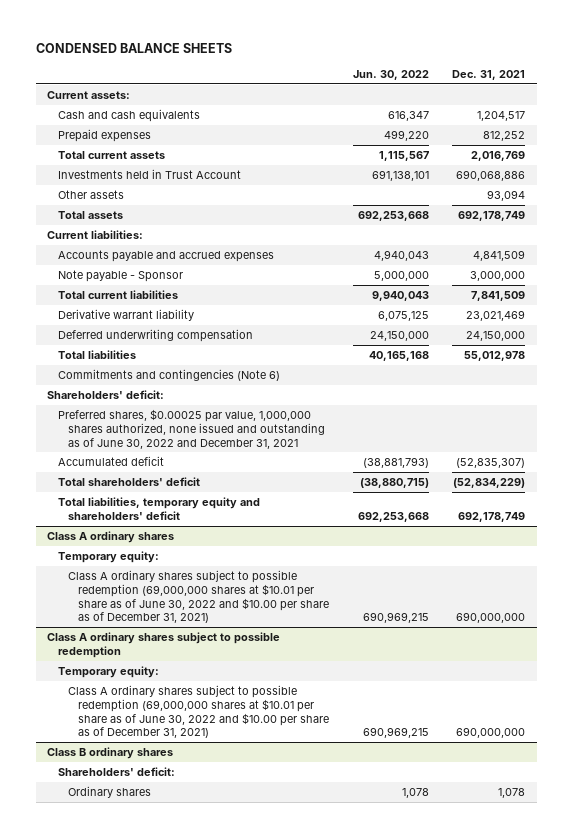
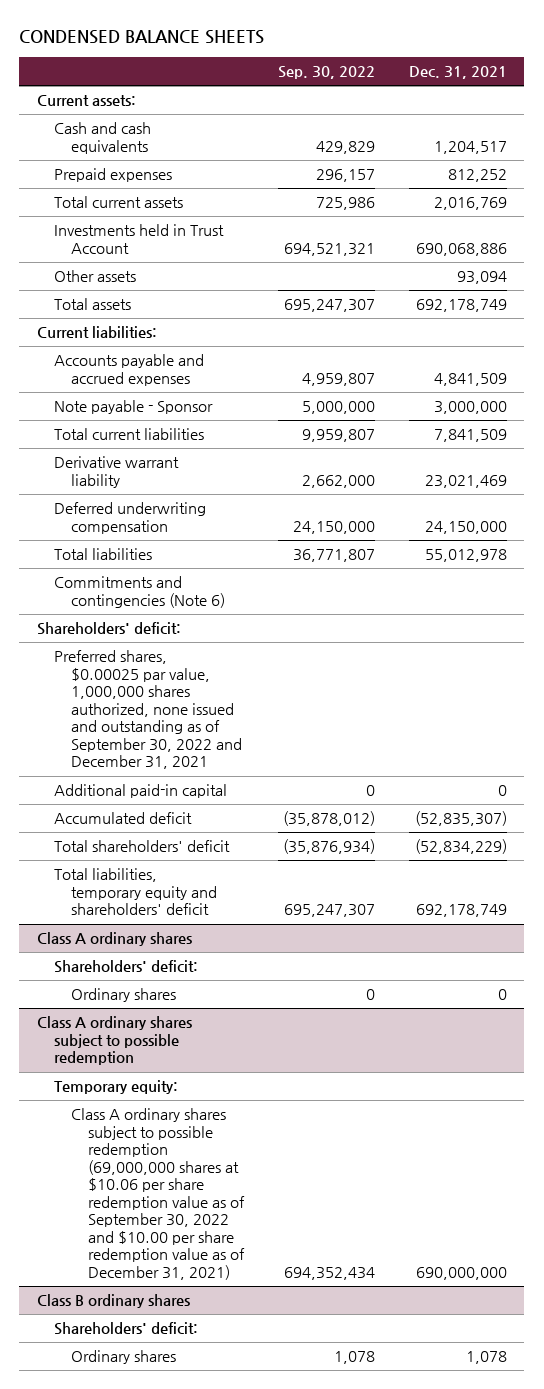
[352,69,429,80] Jun. 30, 2022 -> none
none -> [278,66,376,80] Sep. 30, 2022
[57,409,325,449] Preferred shares, $0.00025 par value, 1,000,000 shares authorized, none issued and outstanding as of June 30, 2022 and December 31, 2021 -> [53,650,242,770] Preferred shares, $0.00025 par value, 1,000,000 shares authorized, none issued and outstanding as of September 30, 2022 and December 31, 2021
none -> [53,784,227,799] Additional paid-in capital
[57,551,159,564] Temporary equity: -> none
[67,570,330,624] Class A ordinary shares subject to possible redemption (69,000,000 shares at $10.01 per share as of June 30, 2022 and $10.00 per share as of December 31, 2021) -> none
none -> [53,960,198,974] Shareholders' deficit:
none -> [70,988,176,1003] Ordinary shares
[67,685,330,739] Class A ordinary shares subject to possible redemption (69,000,000 shares at $10.01 per share as of June 30, 2022 and $10.00 per share as of December 31, 2021) -> [70,1108,246,1281] Class A ordinary shares subject to possible redemption (69,000,000 shares at $10.06 per share redemption value as of September 30, 2022 and $10.00 per share redemption value as of December 31, 2021)

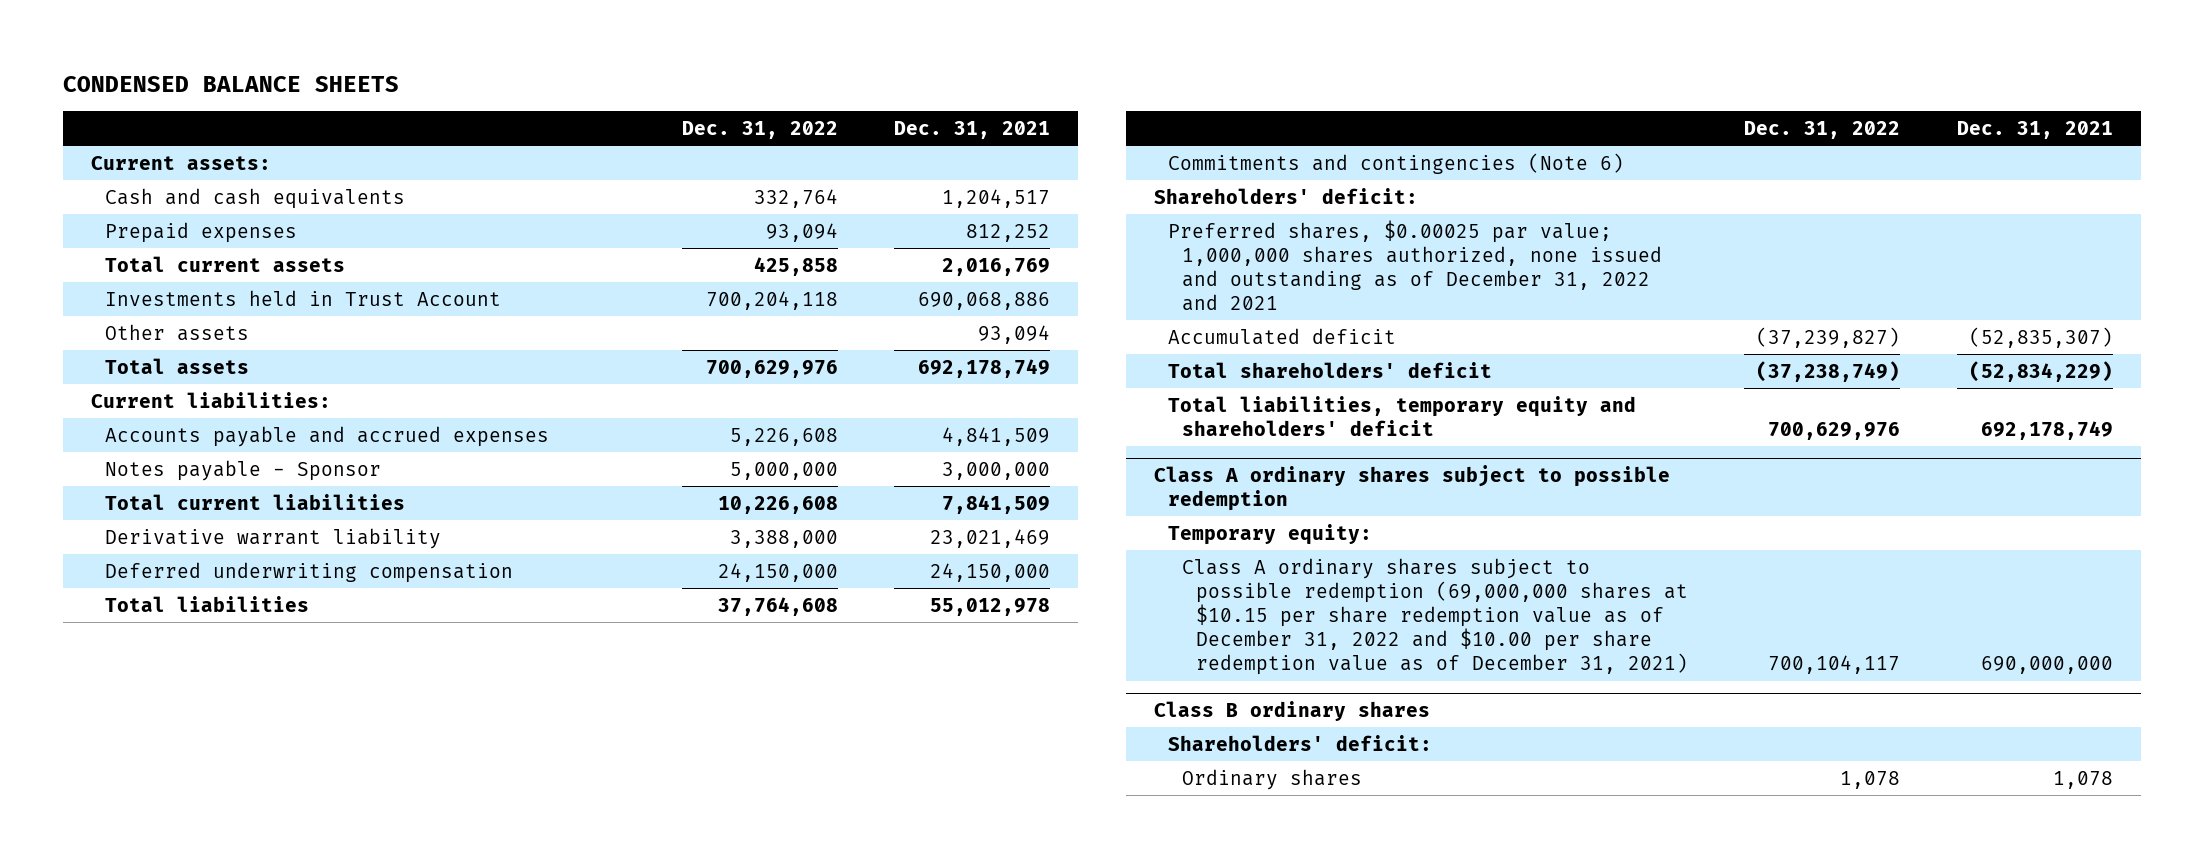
[278,66,376,80] Sep. 30, 2022 -> none
none -> [681,120,838,139] Dec. 31, 2022
[53,400,213,415] Note payable - Sponsor -> [104,459,381,481] Notes payable - Sponsor
[53,784,227,799] Additional paid-in capital -> none
[53,650,242,770] Preferred shares, $0.00025 par value, 1,000,000 shares authorized, none issued and outstanding as of September 30, 2022 and December 31, 2021 -> [1167,219,1662,312] Preferred shares, $0.00025 par value; 1,000,000 shares authorized, none issued and outstanding as of December 31, 2022 and 2021
[36,932,192,947] Class A ordinary shares -> none
[53,960,198,974] Shareholders' deficit: -> none
[70,988,176,1003] Ordinary shares -> none
[70,1108,246,1281] Class A ordinary shares subject to possible redemption (69,000,000 shares at $10.06 per share redemption value as of September 30, 2022 and $10.00 per share redemption value as of December 31, 2021) -> [1181,557,1688,676] Class A ordinary shares subject to possible redemption (69,000,000 shares at $10.15 per share redemption value as of December 31, 2022 and $10.00 per share redemption value as of December 31, 2021)

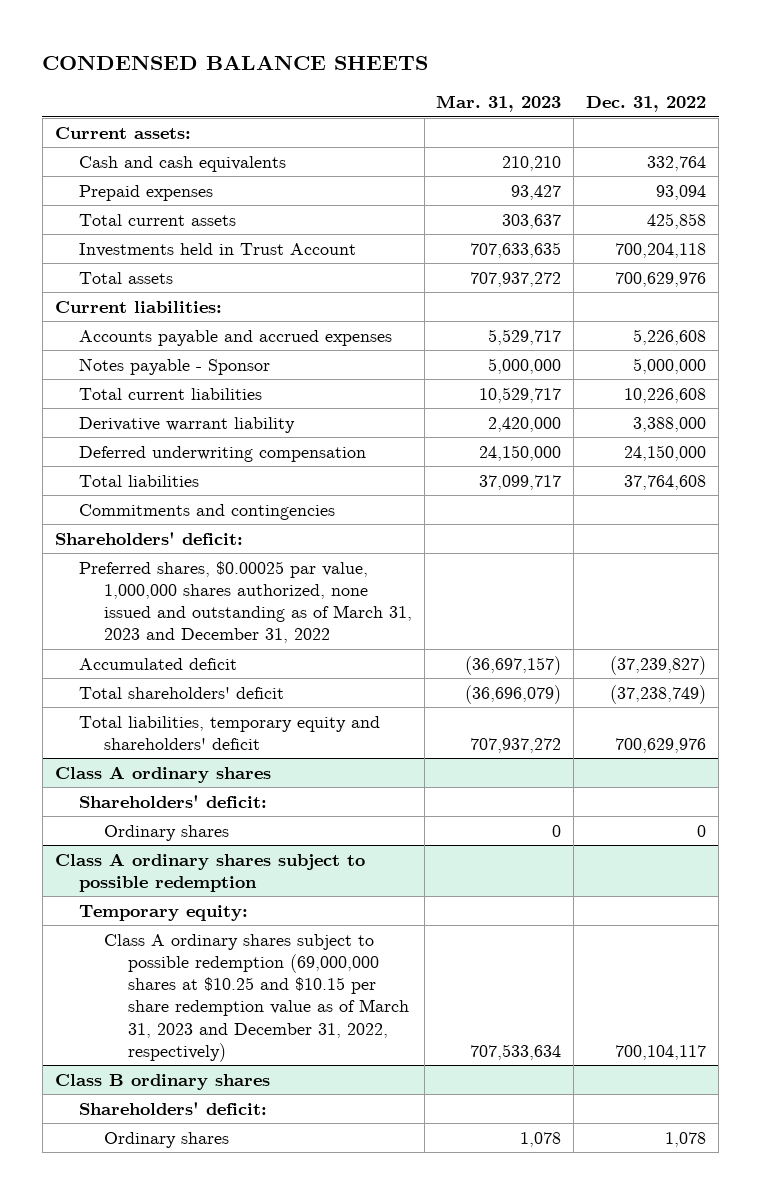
[893,120,1050,139] Dec. 31, 2021 -> none
none -> [436,95,562,113] Mar. 31, 2023
[104,323,249,341] Other assets -> none
[1167,152,1624,174] Commitments and contingencies (Note 6) -> [79,503,336,520] Commitments and contingencies
[1167,219,1662,312] Preferred shares, $0.00025 par value; 1,000,000 shares authorized, none issued and outstanding as of December 31, 2022 and 2021 -> [79,560,412,644] Preferred shares, $0.00025 par value, 1,000,000 shares authorized, none issued and outstanding as of March 31, 2023 and December 31, 2022
none -> [54,765,271,783] Class A ordinary shares
none -> [79,794,268,808] Shareholders' deficit:
none -> [103,824,229,841] Ordinary shares
[1181,557,1688,676] Class A ordinary shares subject to possible redemption (69,000,000 shares at $10.15 per share redemption value as of December 31, 2022 and $10.00 per share redemption value as of December 31, 2021) -> [103,933,410,1062] Class A ordinary shares subject to possible redemption (69,000,000 shares at $10.25 and $10.15 per share redemption value as of March 31, 2023 and December 31, 2022, respectively)

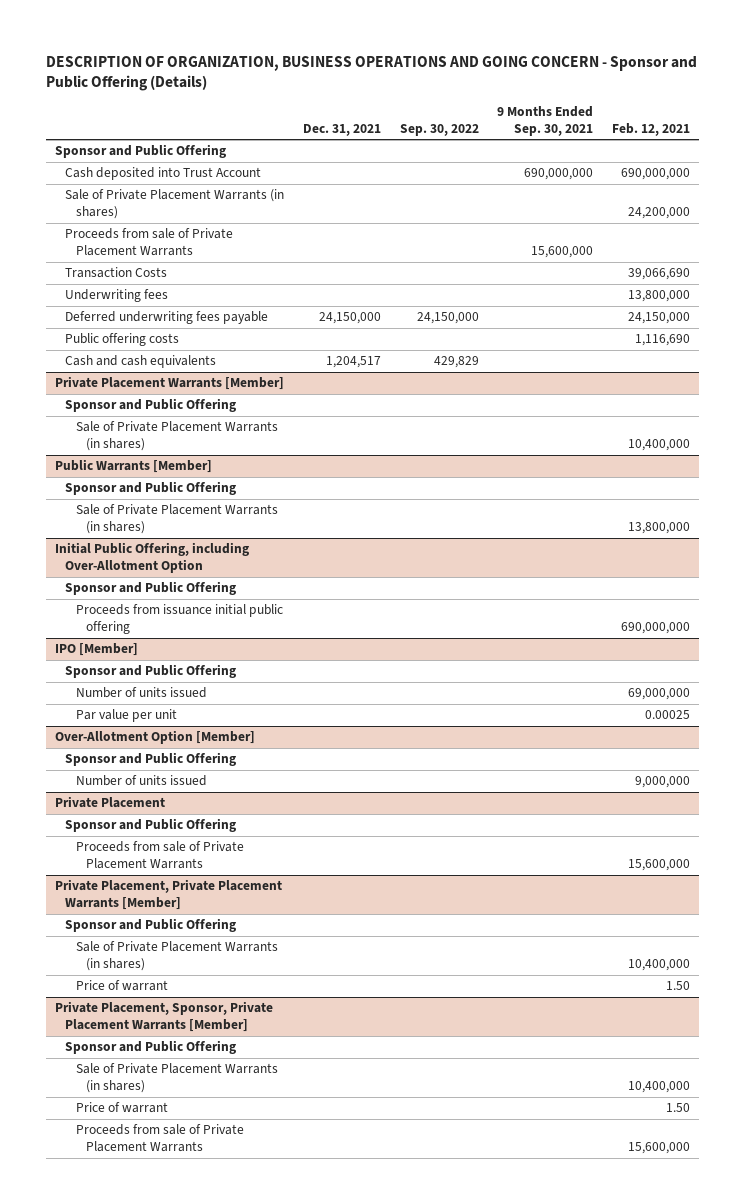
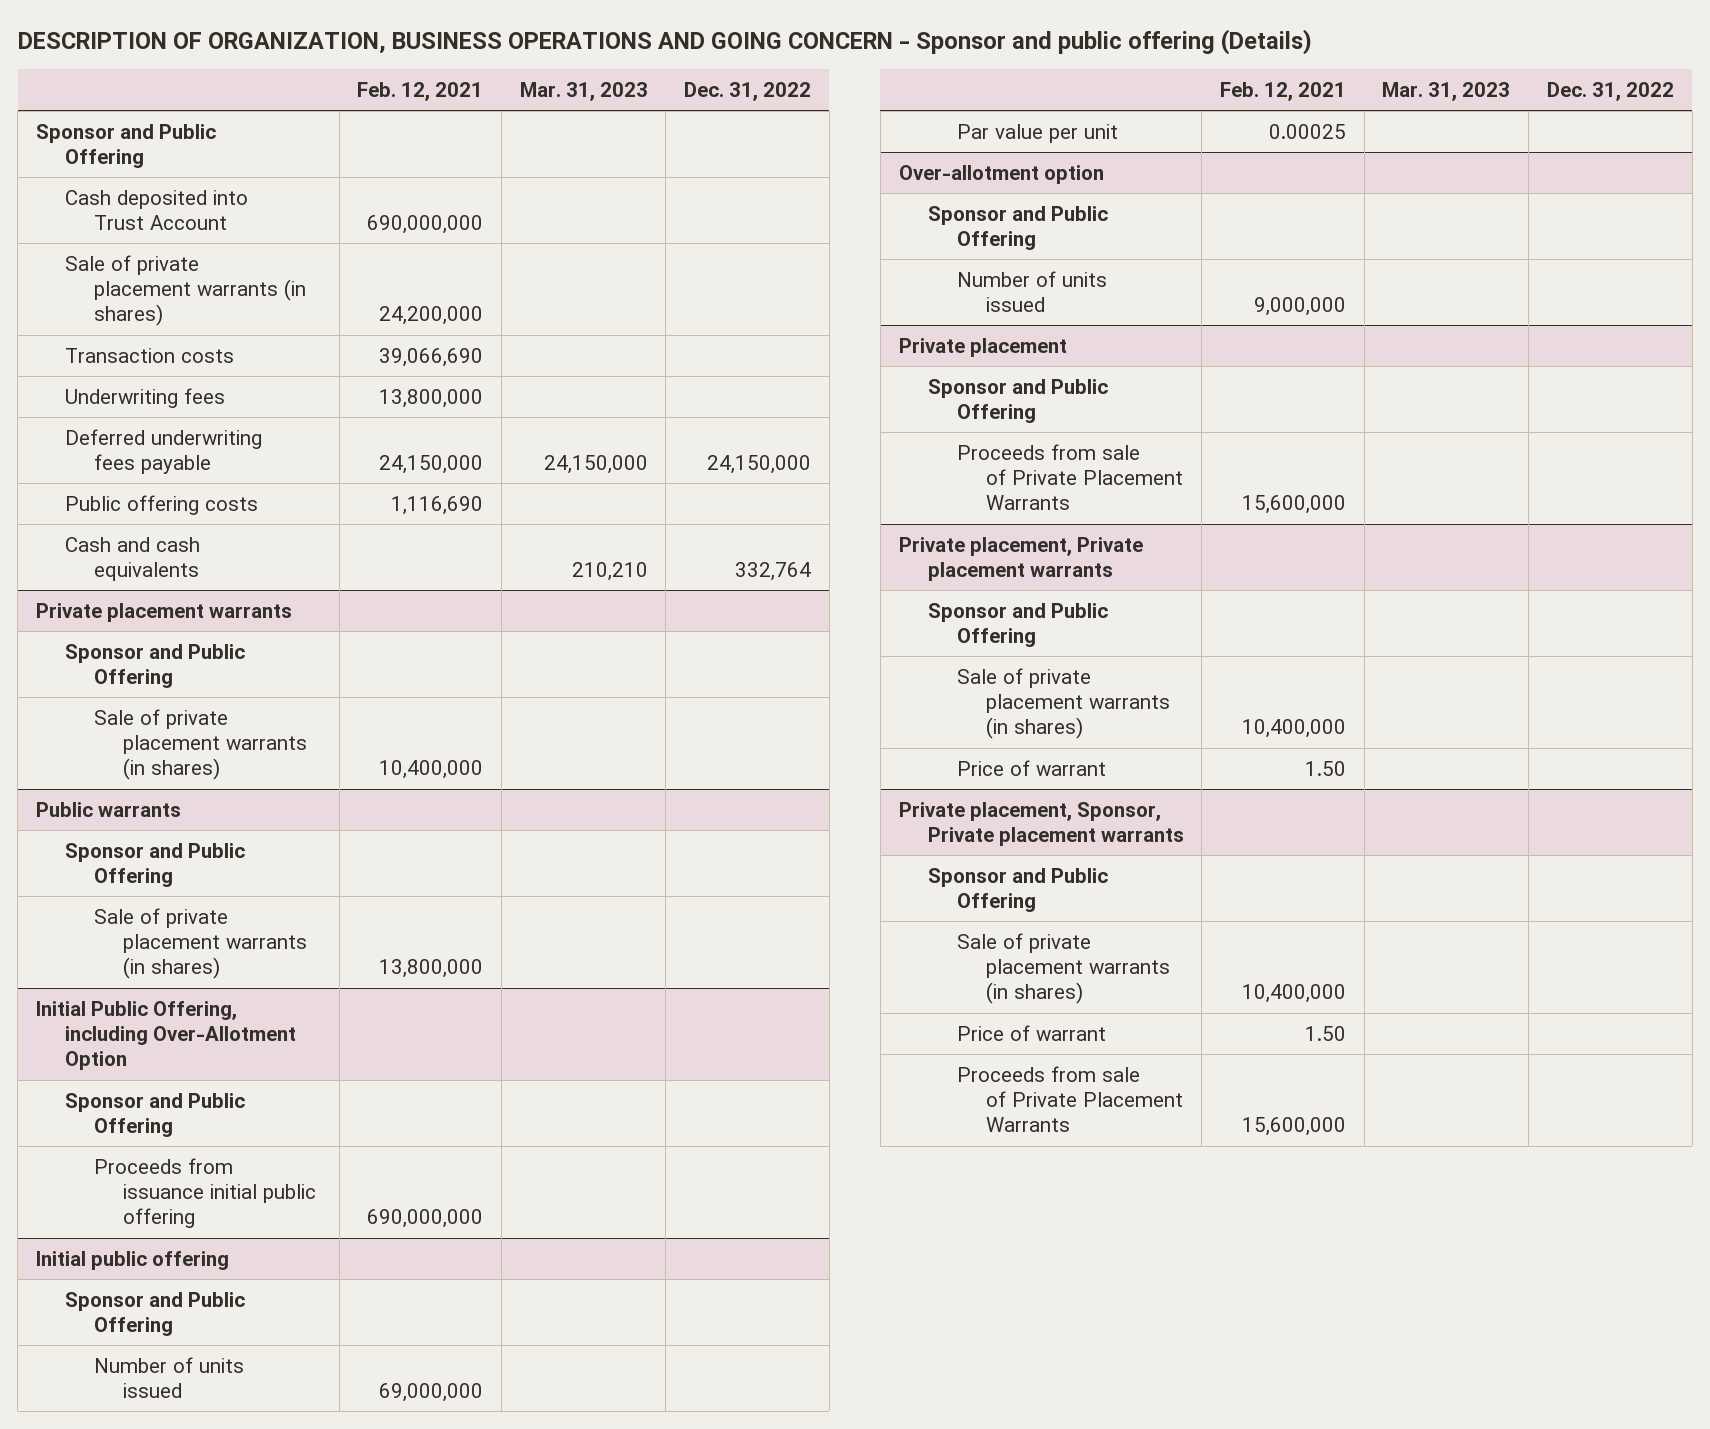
[45,55,697,92] DESCRIPTION OF ORGANIZATION, BUSINESS OPERATIONS AND GOING CONCERN - Sponsor and Public Offering (Details) -> [17,29,1312,56] DESCRIPTION OF ORGANIZATION, BUSINESS OPERATIONS AND GOING CONCERN - Sponsor and public offering (Details)
[303,123,382,136] Dec. 31, 2021 -> none
[399,123,479,136] Sep. 30, 2022 -> none
[497,105,594,136] 9 Months Ended Sep. 30, 2021 -> none
none -> [519,82,648,102] Mar. 31, 2023
none -> [684,82,812,102] Dec. 31, 2022
[65,228,234,257] Proceeds from sale of Private Placement Warrants -> none
[65,189,285,220] Sale of Private Placement Warrants (in shares) -> [64,254,306,327] Sale of private placement warrants (in shares)
[65,267,168,279] Transaction Costs -> [64,347,234,363] Transaction costs
[55,376,285,391] Private Placement Warrants [Member] -> [35,602,292,622] Private placement warrants
[75,421,278,452] Sale of Private Placement Warrants (in shares) -> [93,708,307,781] Sale of private placement warrants (in shares)
[55,459,213,474] Public Warrants [Member] -> [35,801,181,817] Public warrants
[75,504,278,535] Sale of Private Placement Warrants (in shares) -> [93,907,307,980] Sale of private placement warrants (in shares)
[55,643,139,657] IPO [Member] -> [35,1250,229,1270] Initial public offering
[55,730,256,745] Over-Allotment Option [Member] -> [898,164,1104,184] Over-allotment option
[55,796,166,809] Private Placement -> [898,337,1067,357] Private placement
[55,879,283,911] Private Placement, Private Placement Warrants [Member] -> [898,536,1143,582] Private placement, Private placement warrants
[75,941,278,972] Sale of Private Placement Warrants (in shares) -> [956,667,1170,740] Sale of private placement warrants (in shares)
[55,1001,274,1033] Private Placement, Sponsor, Private Placement Warrants [Member] -> [898,801,1184,847] Private placement, Sponsor, Private placement warrants
[75,1063,278,1094] Sale of Private Placement Warrants (in shares) -> [956,932,1170,1005] Sale of private placement warrants (in shares)

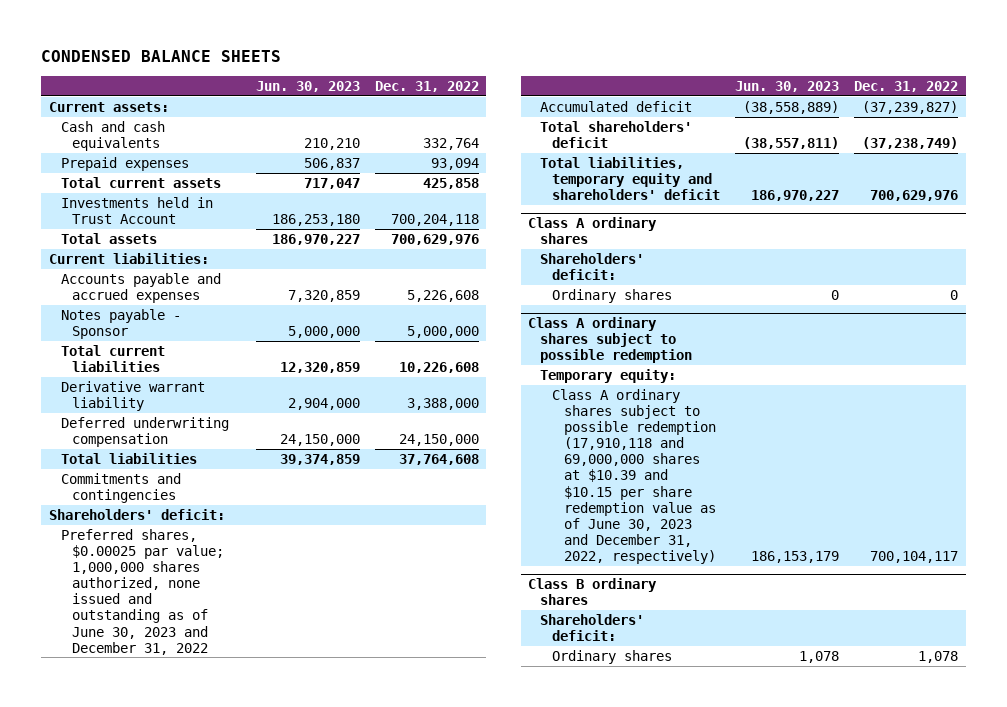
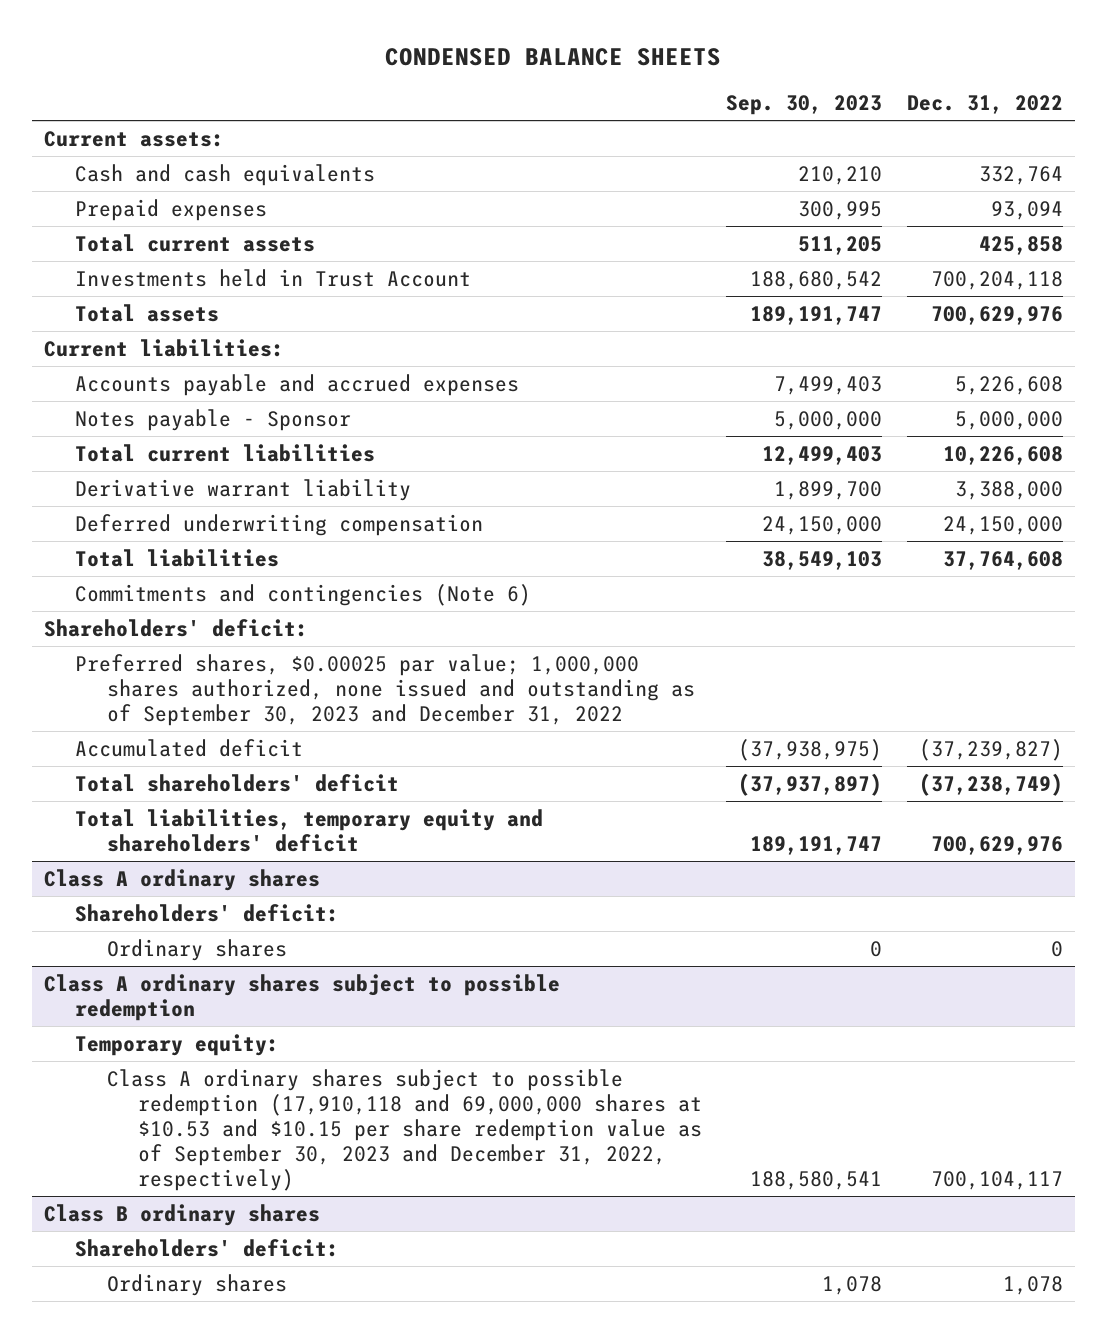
[255,81,360,93] Jun. 30, 2023 -> none
none -> [726,95,883,116] Sep. 30, 2023
[60,472,181,503] Commitments and contingencies -> [75,583,532,606] Commitments and contingencies (Note 6)
[60,528,225,655] Preferred shares, $0.00025 par value; 1,000,000 shares authorized, none issued and outstanding as of June 30, 2023 and December 31, 2022 -> [75,653,695,726] Preferred shares, $0.00025 par value; 1,000,000 shares authorized, none issued and outstanding as of September 30, 2023 and December 31, 2022
[552,388,717,565] Class A ordinary shares subject to possible redemption (17,910,118 and 69,000,000 shares at $10.39 and $10.15 per share redemption value as of June 30, 2023 and December 31, 2022, respectively) -> [106,1068,703,1192] Class A ordinary shares subject to possible redemption (17,910,118 and 69,000,000 shares at $10.53 and $10.15 per share redemption value as of September 30, 2023 and December 31, 2022, respectively)

